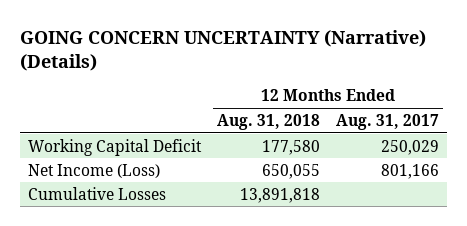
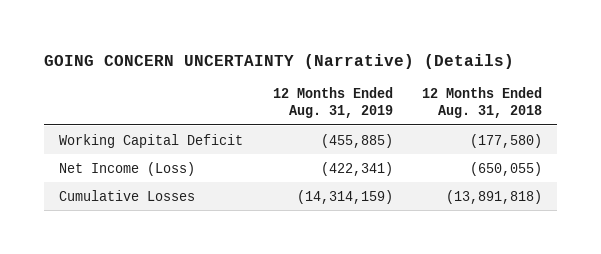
[335,113,439,130] Aug. 31, 2017 -> none
none -> [272,86,393,119] 12 Months Ended Aug. 31, 2019
[261,139,320,155] 177,580 -> [470,133,543,148] (177,580)
[261,163,320,179] 650,055 -> [470,161,543,176] (650,055)
[239,187,320,203] 13,891,818 -> [446,189,543,204] (13,891,818)

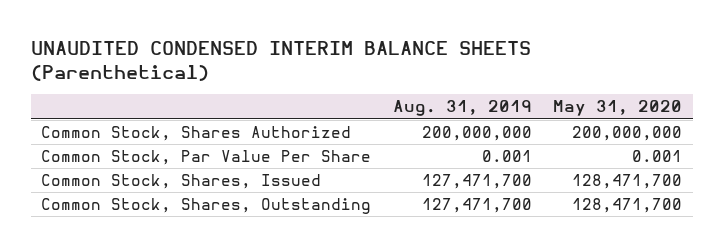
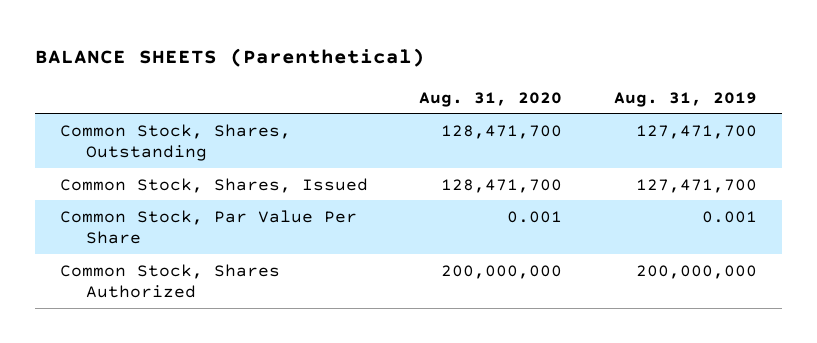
[30,40,531,81] UNAUDITED CONDENSED INTERIM BALANCE SHEETS (Parenthetical) -> [34,47,425,67] BALANCE SHEETS (Parenthetical)
[553,100,683,117] May 31, 2020 -> none
none -> [419,91,563,107] Aug. 31, 2020
[41,174,322,190] Common Stock, Shares, Issued -> [60,177,369,193] Common Stock, Shares, Issued
[41,150,372,166] Common Stock, Par Value Per Share -> [60,209,358,245] Common Stock, Par Value Per Share
[41,126,352,142] Common Stock, Shares Authorized -> [60,263,281,299] Common Stock, Shares Authorized

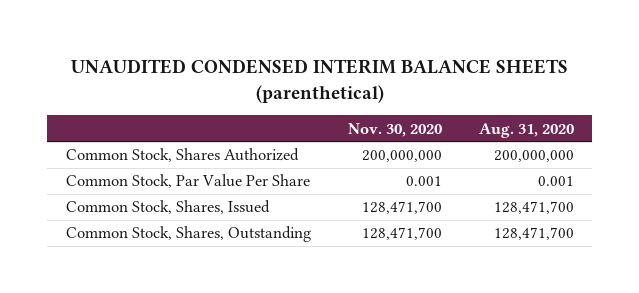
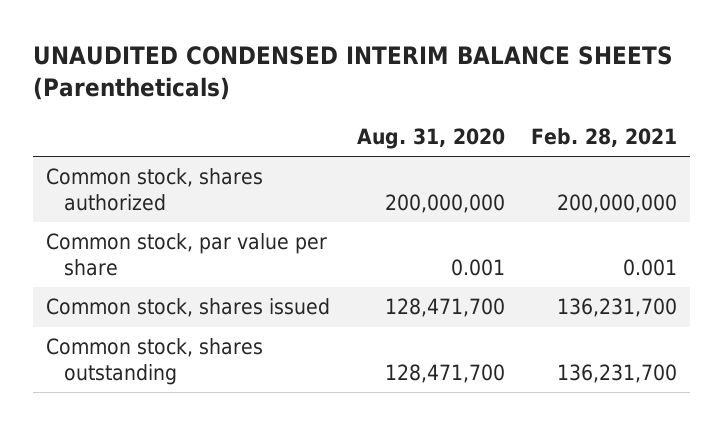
[70,58,568,103] UNAUDITED CONDENSED INTERIM BALANCE SHEETS (parenthetical) -> [32,46,673,100] UNAUDITED CONDENSED INTERIM BALANCE SHEETS (Parentheticals)
[347,122,442,137] Nov. 30, 2020 -> none
none -> [531,127,678,147] Feb. 28, 2021
[65,148,299,163] Common Stock, Shares Authorized -> [45,168,263,211] Common stock, shares authorized
[65,174,310,189] Common Stock, Par Value Per Share -> [45,233,327,276] Common stock, par value per share
[65,200,270,215] Common Stock, Shares, Issued -> [45,298,330,318] Common stock, shares issued
[65,226,311,243] Common Stock, Shares, Outstanding -> [45,338,263,385] Common stock, shares outstanding

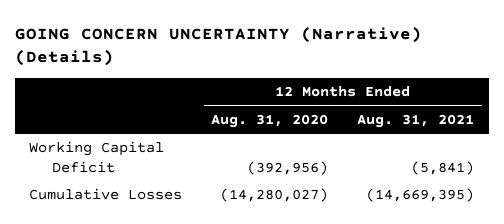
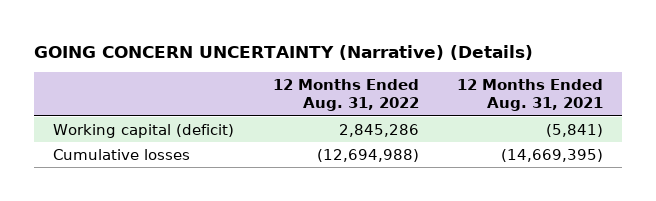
[211,114,329,129] Aug. 31, 2020 -> none
none -> [272,79,419,112] 12 Months Ended Aug. 31, 2022
[29,141,165,173] Working Capital Deficit -> [53,124,235,139] Working capital (deficit)
[29,188,183,201] Cumulative Losses -> [53,149,191,161] Cumulative losses

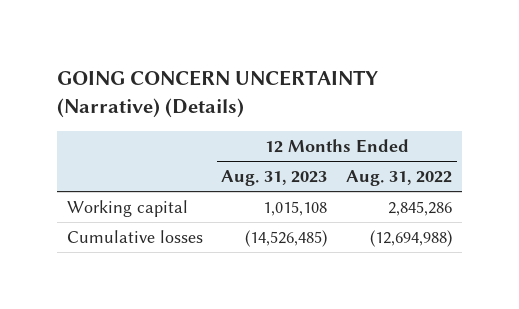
[456,79,603,112] 12 Months Ended Aug. 31, 2021 -> none
none -> [221,169,328,186] Aug. 31, 2023
[53,124,235,139] Working capital (deficit) -> [66,199,188,217] Working capital

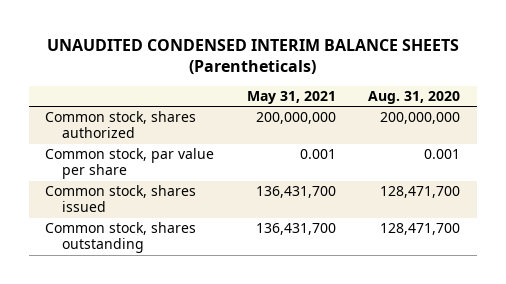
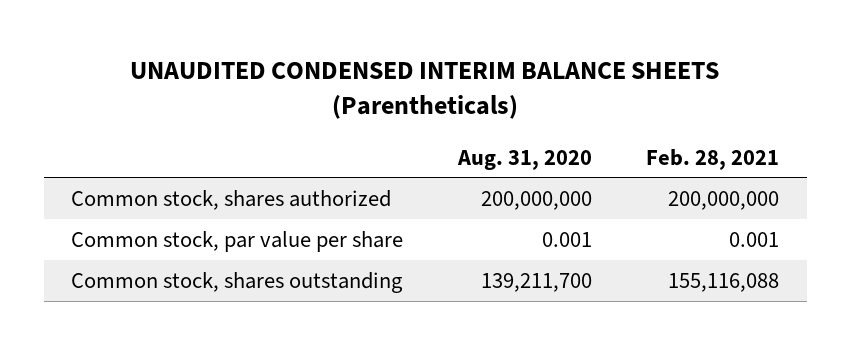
[246,91,336,105] May 31, 2021 -> none
none -> [646,148,780,170] Feb. 28, 2021
[45,185,197,213] Common stock, shares issued -> none
[380,223,461,236] 128,471,700 -> [480,272,592,292] 139,211,700

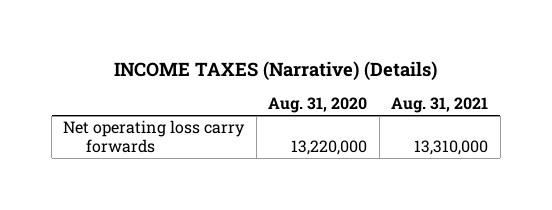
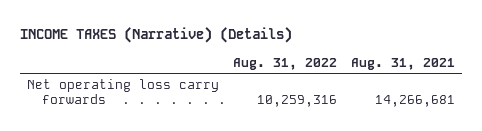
[268,97,368,114] Aug. 31, 2020 -> none
none -> [233,57,338,70] Aug. 31, 2022
[414,140,489,156] 13,310,000 -> [375,95,456,108] 14,266,681

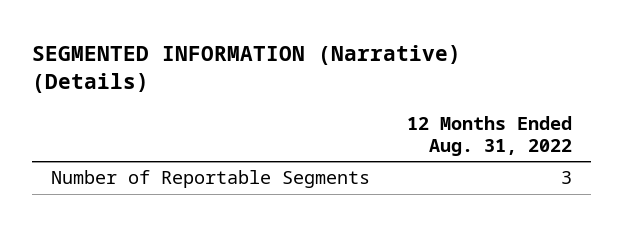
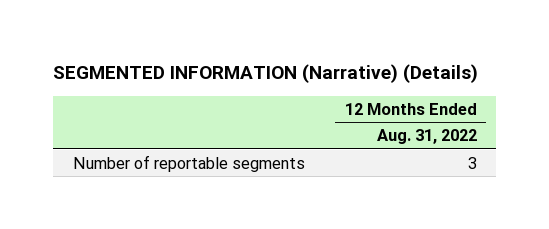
[50,170,370,189] Number of Reportable Segments -> [72,155,305,173] Number of reportable segments

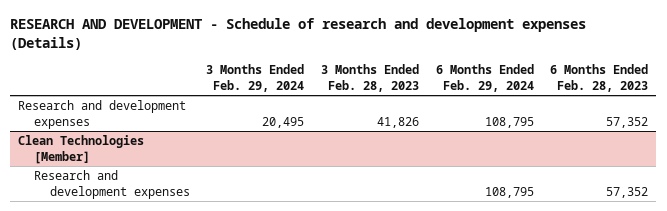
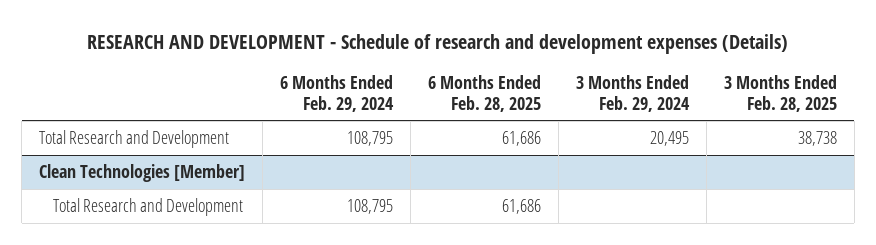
[320,64,419,92] 3 Months Ended Feb. 28, 2023 -> none
[550,64,649,92] 6 Months Ended Feb. 28, 2023 -> none
none -> [427,74,541,112] 6 Months Ended Feb. 28, 2025
none -> [723,74,837,112] 3 Months Ended Feb. 28, 2025
[18,100,187,129] Research and development expenses -> [39,129,230,148] Total Research and Development
[34,170,190,199] Research and development expenses -> [52,197,243,216] Total Research and Development

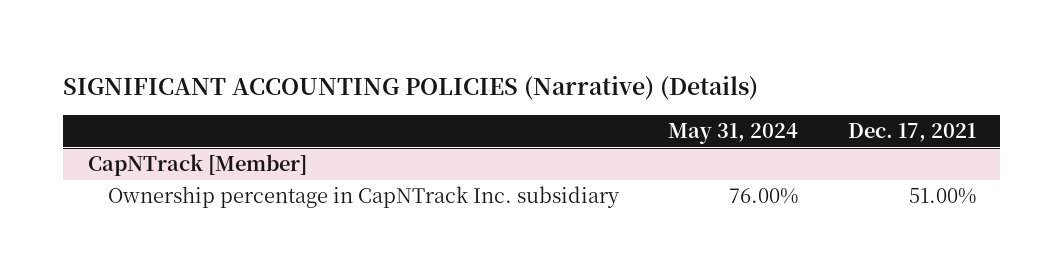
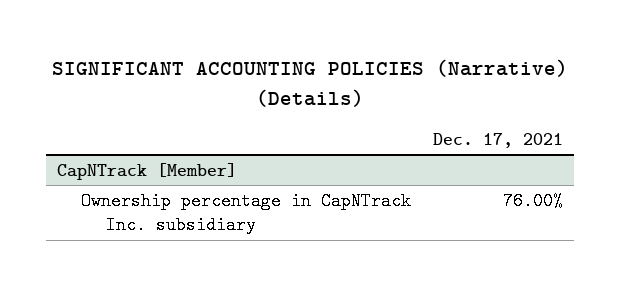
[668,123,799,145] May 31, 2024 -> none
[908,188,976,205] 51.00% -> [502,191,563,210] 76.00%

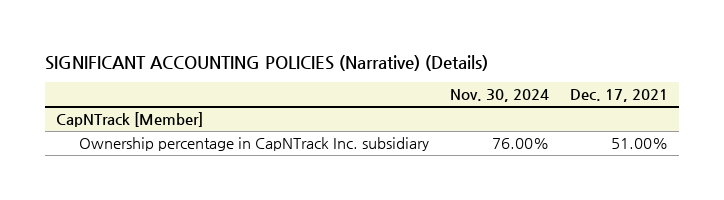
none -> [449,89,549,103] Nov. 30, 2024
[502,191,563,210] 76.00% -> [611,138,669,150] 51.00%

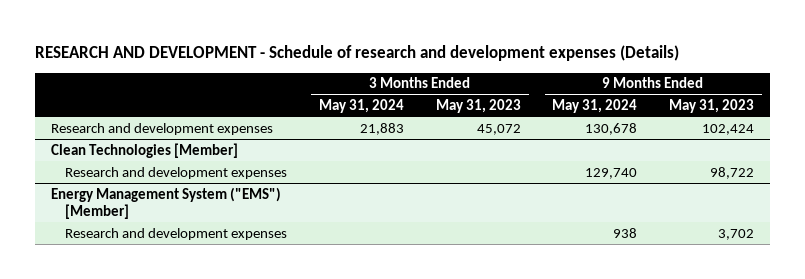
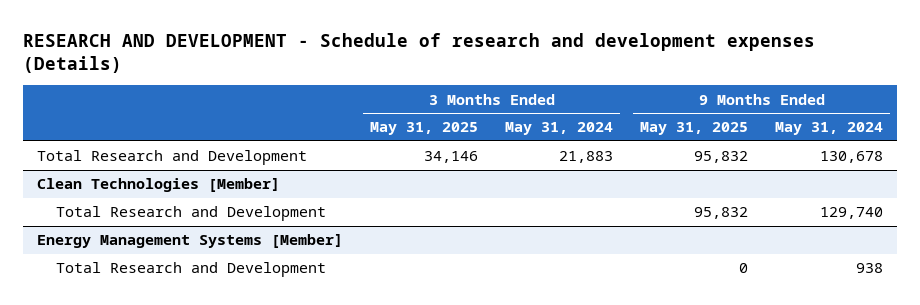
[435,99,521,114] May 31, 2023 -> none
[669,99,755,114] May 31, 2023 -> none
none -> [369,122,478,136] May 31, 2025
none -> [640,122,749,136] May 31, 2025
[50,122,273,135] Research and development expenses -> [36,150,307,166] Total Research and Development
[65,166,288,179] Research and development expenses -> [56,206,327,222] Total Research and Development
[50,186,281,219] Energy Management System ("EMS") [Member] -> [36,234,343,249] Energy Management Systems [Member]
[65,227,288,240] Research and development expenses -> [56,262,327,278] Total Research and Development

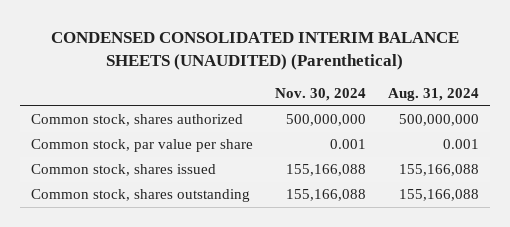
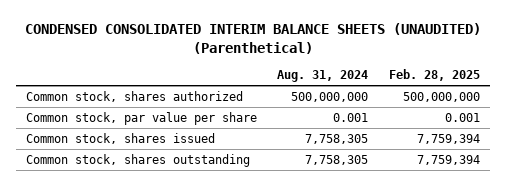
[274,87,366,101] Nov. 30, 2024 -> none
none -> [388,69,480,82] Feb. 28, 2025
[398,164,479,177] 155,166,088 -> [305,133,369,144] 7,758,305
[398,189,479,202] 155,166,088 -> [305,154,369,165] 7,758,305

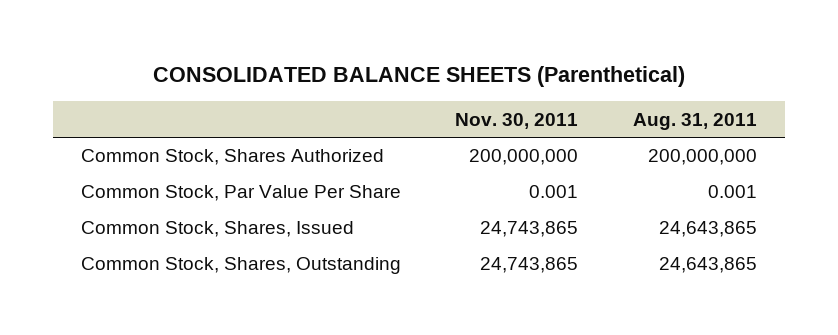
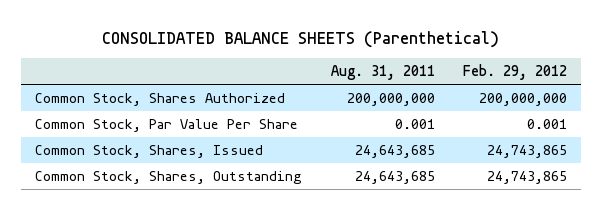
[455,112,579,129] Nov. 30, 2011 -> none
none -> [462,64,567,81] Feb. 29, 2012
[659,221,758,238] 24,643,865 -> [354,145,435,159] 24,643,685
[659,257,758,274] 24,643,865 -> [354,171,435,185] 24,643,685

